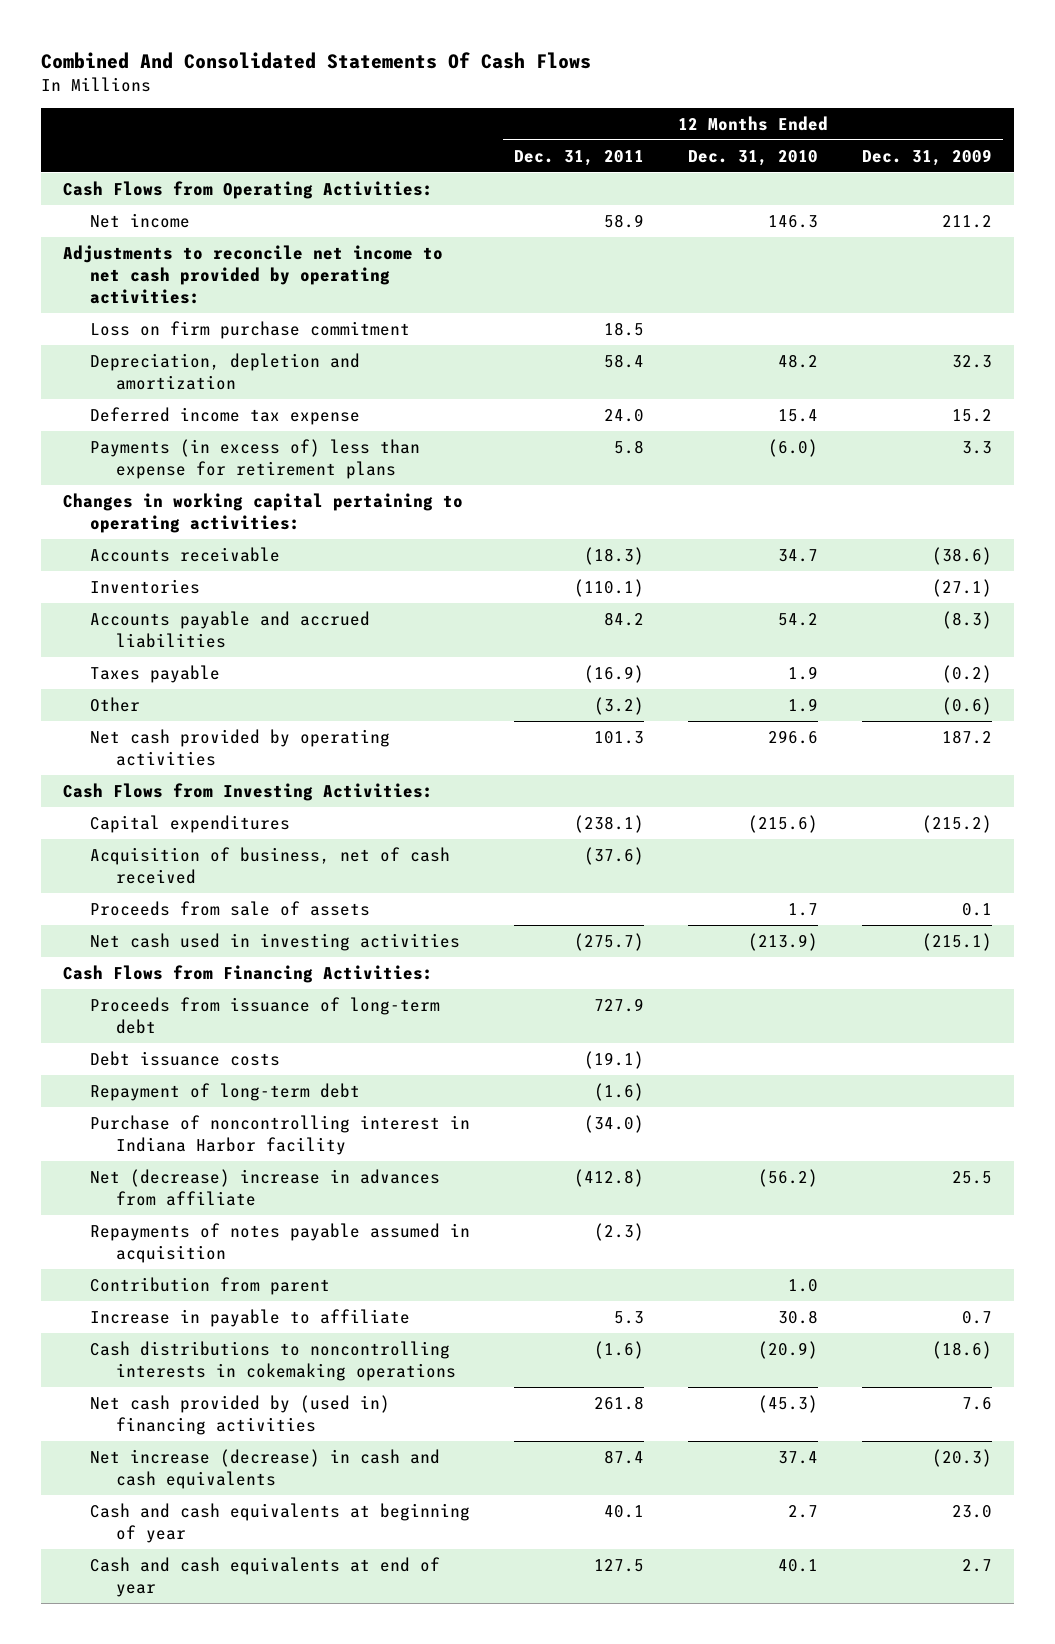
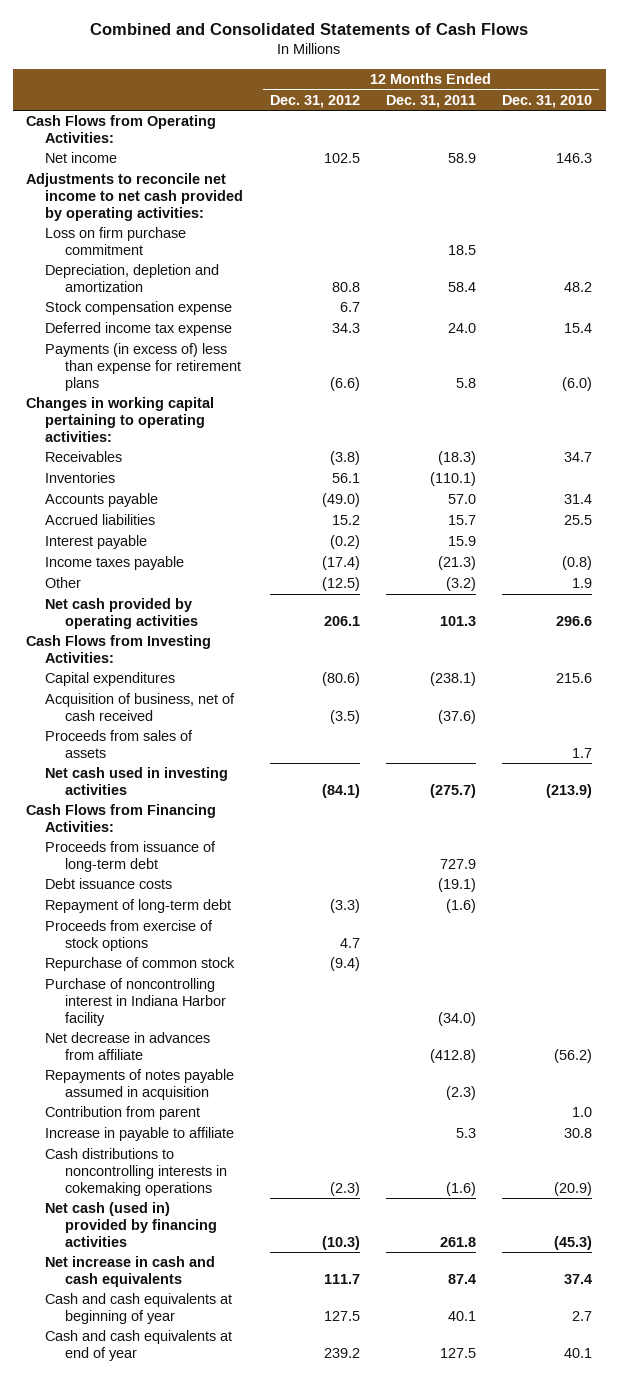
[41,51,592,69] Combined And Consolidated Statements Of Cash Flows -> [90,22,529,35] Combined and Consolidated Statements of Cash Flows
[861,148,992,166] Dec. 31, 2009 -> none
none -> [269,94,360,108] Dec. 31, 2012
none -> [45,301,233,316] Stock compensation expense
[89,547,280,563] Accounts receivable -> [45,451,123,463] Receivables
[89,611,370,648] Accounts payable and accrued liabilities -> [45,493,159,508] Accounts payable
[603,612,644,627] 84.2 -> [448,494,477,505] 57.0
[777,613,818,627] 54.2 -> [564,494,593,505] 31.4
none -> [45,514,156,526] Accrued liabilities
none -> [45,535,148,550] Interest payable
[89,665,220,684] Taxes payable -> [45,556,185,571] Income taxes payable
[583,665,644,684] (16.9) -> [438,556,477,571] (21.3)
[787,666,818,681] 1.9 -> [562,556,593,571] (0.8)
[747,815,818,834] (215.6) -> [556,673,593,684] 215.6
[89,901,370,917] Proceeds from sale of assets -> [45,730,194,758] Proceeds from sales of assets
none -> [45,920,214,951] Proceeds from exercise of stock options
none -> [45,957,236,972] Repurchase of common stock
[89,1169,440,1206] Net (decrease) increase in advances from affiliate -> [45,1032,211,1060] Net decrease in advances from affiliate
[89,1395,390,1435] Net cash provided by (used in) financing activities -> [45,1202,217,1247] Net cash (used in) provided by financing activities
[89,1449,440,1489] Net increase (decrease) in cash and cash equivalents -> [45,1256,216,1287] Net increase in cash and cash equivalents

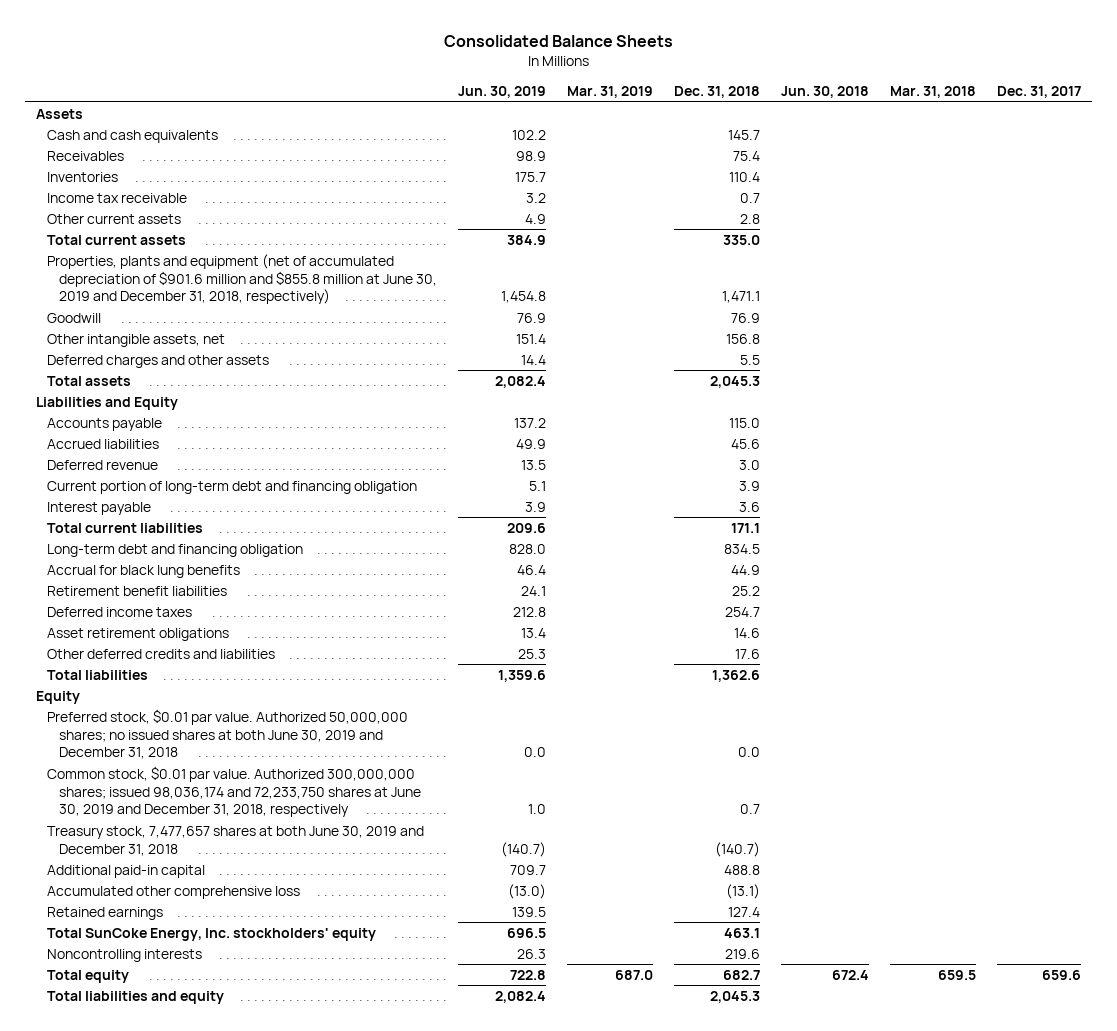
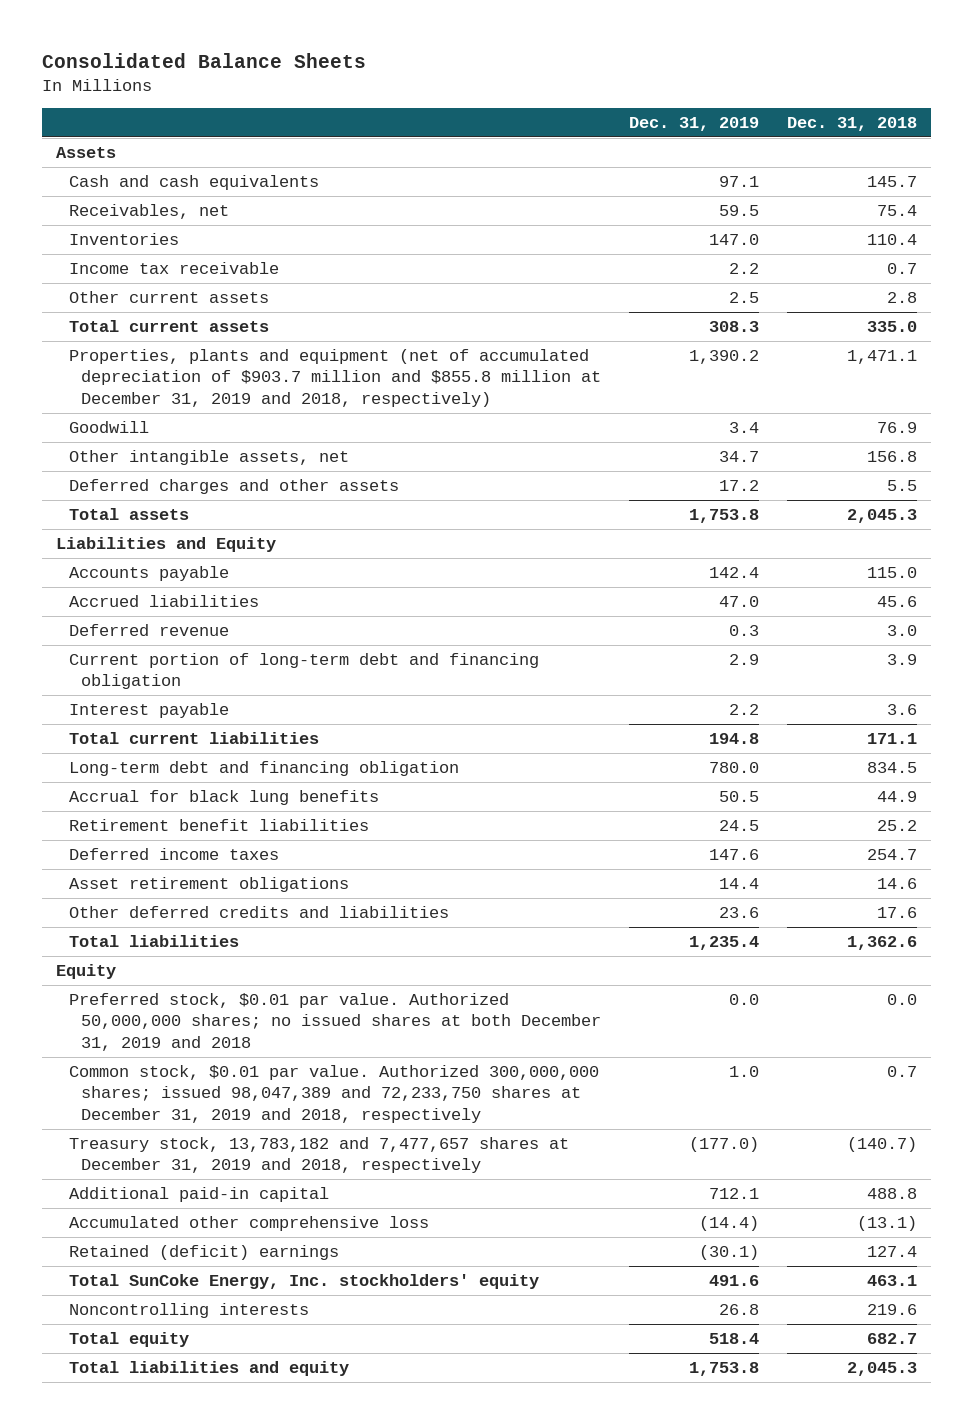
[457,85,546,98] Jun. 30, 2019 -> none
[567,85,654,98] Mar. 31, 2019 -> none
[781,85,870,98] Jun. 30, 2018 -> none
[890,85,977,98] Mar. 31, 2018 -> none
[997,85,1082,98] Dec. 31, 2017 -> none
none -> [629,116,760,131] Dec. 31, 2019
[47,150,125,161] Receivables -> [68,203,229,219] Receivables, net
[47,253,437,305] Properties, plants and equipment (net of accumulated depreciation of $901.6 million and $855.8 million at June 30, 2019 and December 31, 2018, respectively) -> [68,348,602,407] Properties, plants and equipment (net of accumulated depreciation of $903.7 million and $855.8 million at December 31, 2019 and 2018, respectively)
[47,708,409,760] Preferred stock, $0.01 par value. Authorized 50,000,000 shares; no issued shares at both June 30, 2019 and December 31, 2018 -> [68,992,602,1051] Preferred stock, $0.01 par value. Authorized 50,000,000 shares; no issued shares at both December 31, 2019 and 2018
[47,765,421,818] Common stock, $0.01 par value. Authorized 300,000,000 shares; issued 98,036,174 and 72,233,750 shares at June 30, 2019 and December 31, 2018, respectively -> [68,1064,599,1123] Common stock, $0.01 par value. Authorized 300,000,000 shares; issued 98,047,389 and 72,233,750 shares at December 31, 2019 and 2018, respectively
[47,825,425,856] Treasury stock, 7,477,657 shares at both June 30, 2019 and December 31, 2018 -> [68,1136,569,1174] Treasury stock, 13,783,182 and 7,477,657 shares at December 31, 2019 and 2018, respectively
[47,906,164,920] Retained earnings -> [68,1244,339,1260] Retained (deficit) earnings

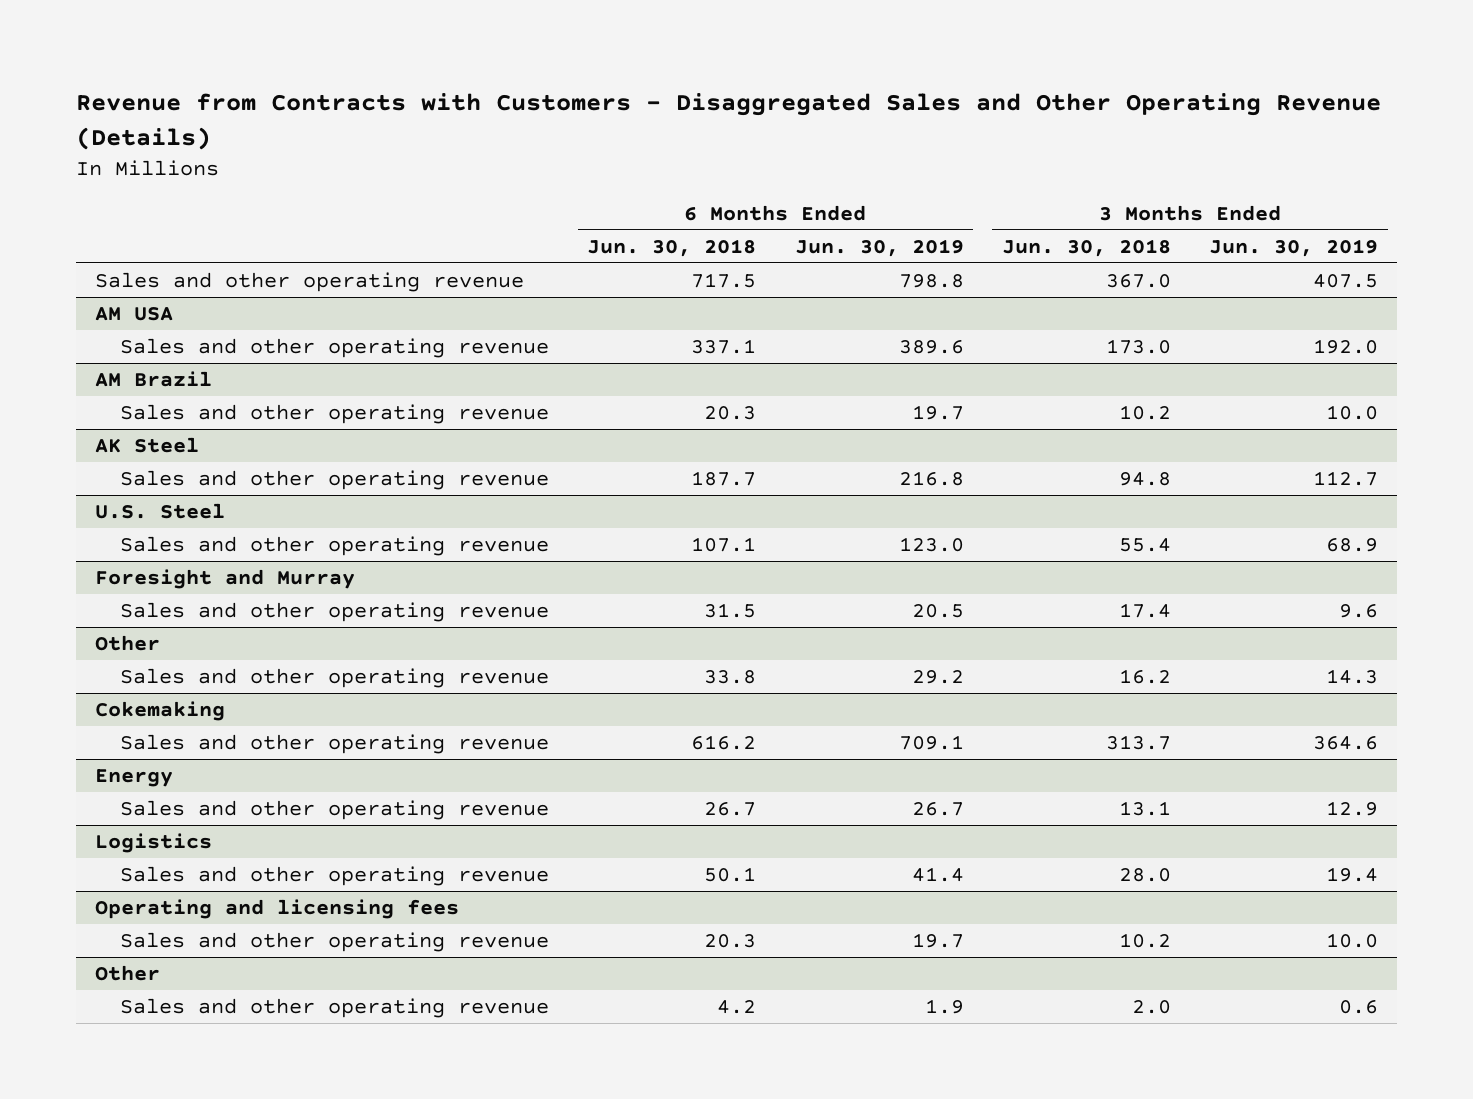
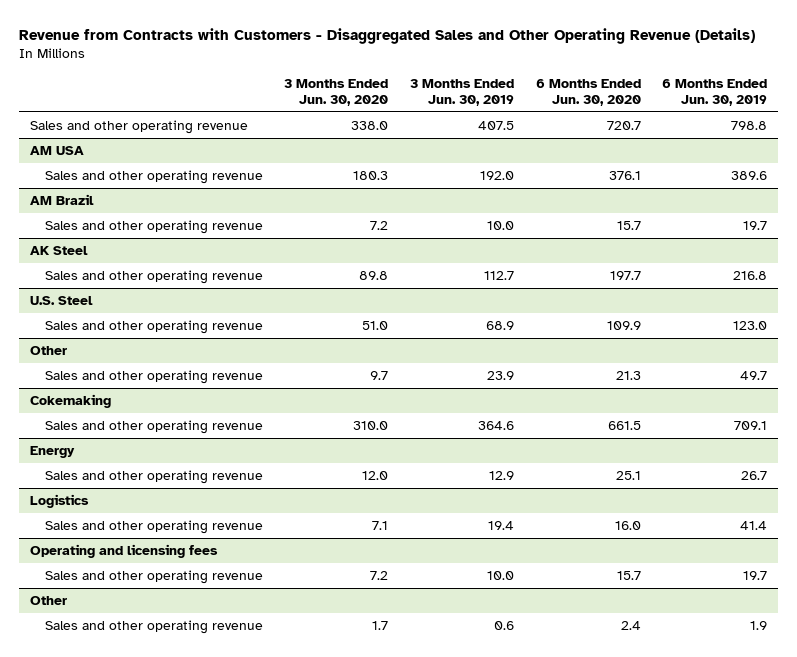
[587,238,757,257] Jun. 30, 2018 -> none
[1001,238,1171,257] Jun. 30, 2018 -> none
none -> [284,78,389,106] 3 Months Ended Jun. 30, 2020
none -> [535,78,641,106] 6 Months Ended Jun. 30, 2020
[95,568,356,589] Foresight and Murray -> none
[119,601,549,622] Sales and other operating revenue -> none
[911,669,964,684] 29.2 -> [740,371,768,381] 49.7
[1326,668,1379,684] 14.3 -> [487,371,515,381] 23.9

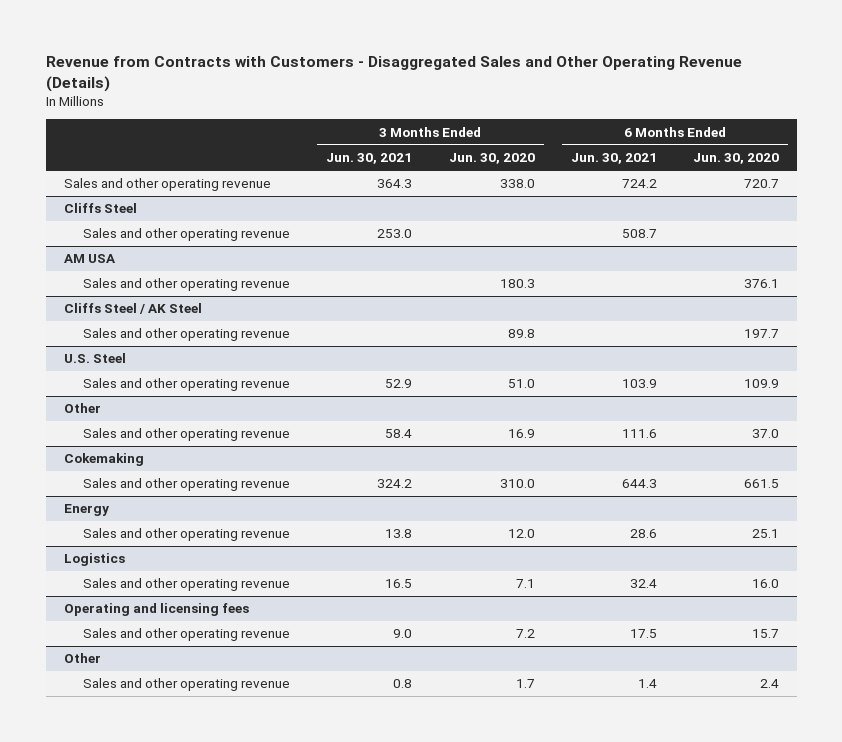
[410,78,515,106] 3 Months Ended Jun. 30, 2019 -> none
[662,78,768,106] 6 Months Ended Jun. 30, 2019 -> none
none -> [326,153,413,165] Jun. 30, 2021
none -> [570,153,657,165] Jun. 30, 2021
none -> [63,203,137,214] Cliffs Steel
none -> [83,228,291,242] Sales and other operating revenue
[30,194,95,206] AM Brazil -> none
[44,220,263,235] Sales and other operating revenue -> none
[30,246,89,256] AK Steel -> [63,303,202,315] Cliffs Steel / AK Steel
[370,371,389,381] 9.7 -> [507,429,535,439] 16.9
[615,371,641,381] 21.3 -> [751,429,779,439] 37.0

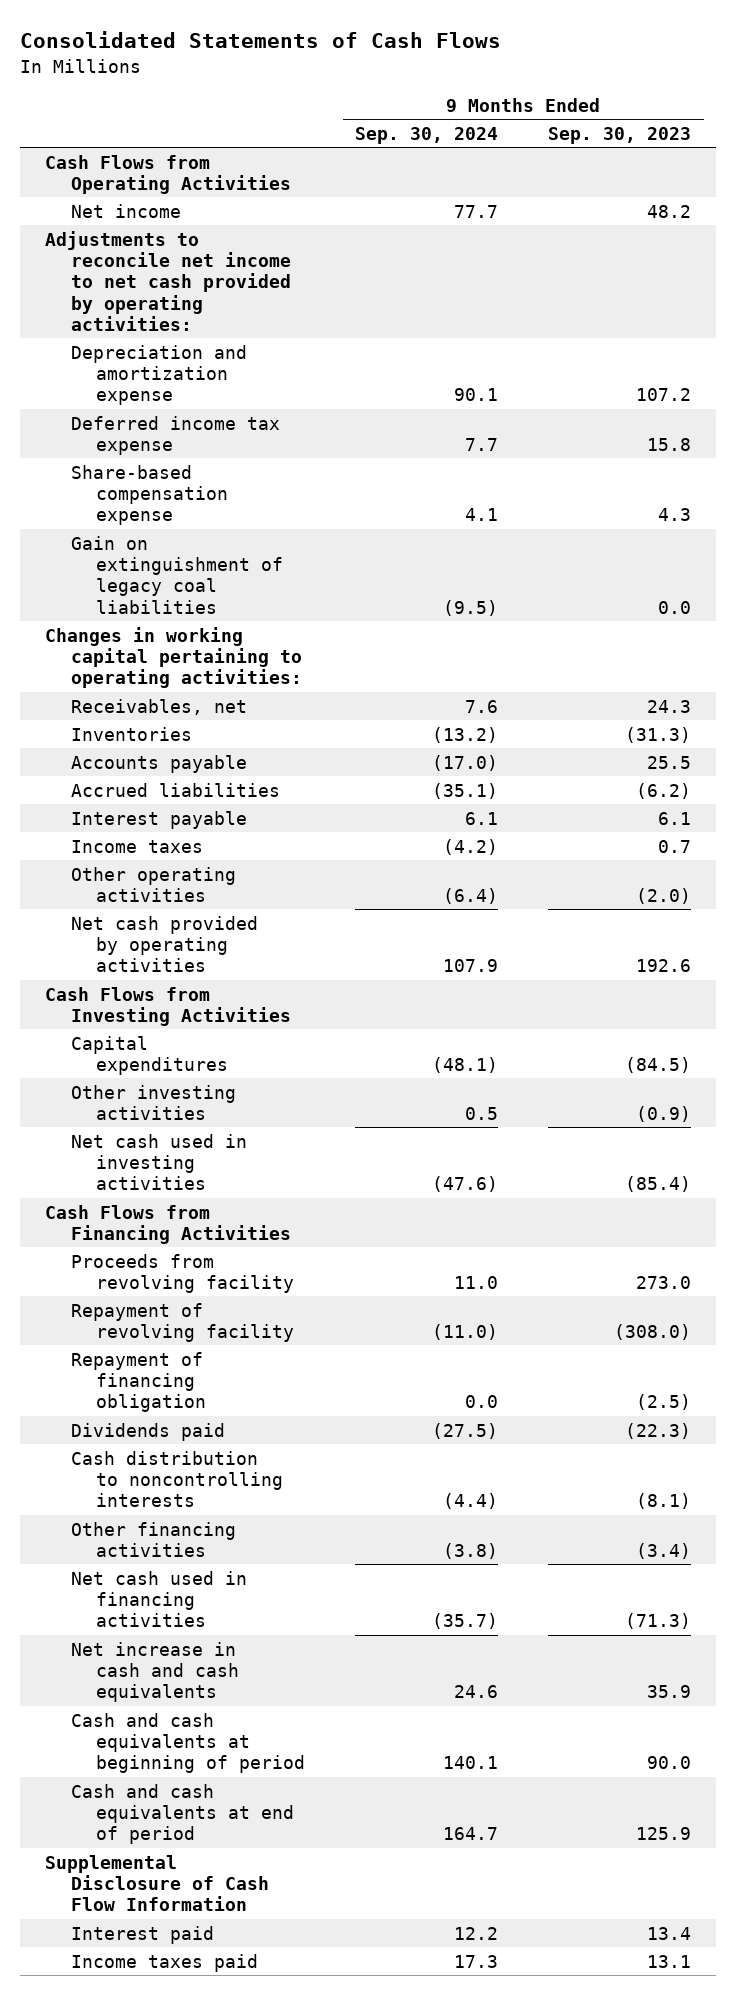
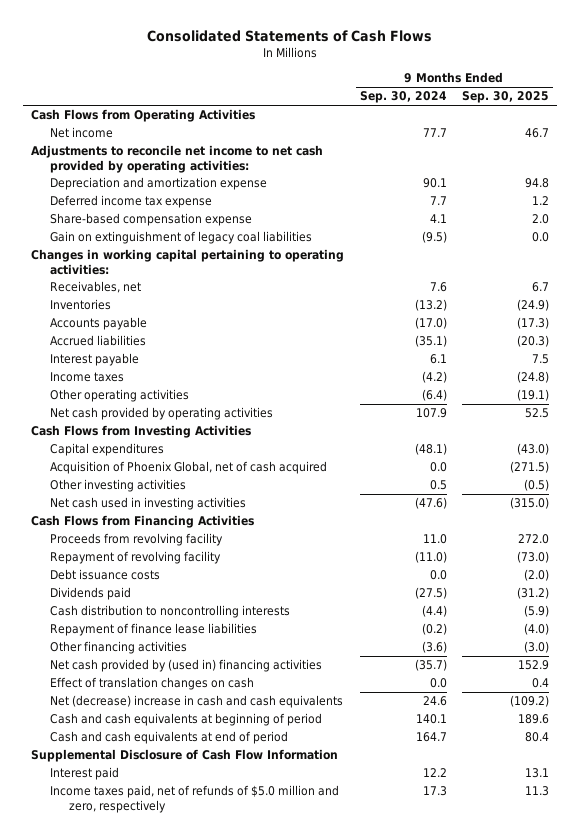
[548,126,692,144] Sep. 30, 2023 -> none
none -> [462,91,550,104] Sep. 30, 2025
none -> [49,461,327,475] Acquisition of Phoenix Global, net of cash acquired
[70,1351,207,1413] Repayment of financing obligation -> none
none -> [49,569,160,581] Debt issuance costs
none -> [49,623,257,637] Repayment of finance lease liabilities
[443,1542,499,1559] (3.8) -> [421,641,447,654] (3.6)
[70,1570,247,1628] Net cash used in financing activities -> [49,659,322,673] Net cash provided by (used in) financing activities
none -> [49,677,254,691] Effect of translation changes on cash
[70,1641,240,1703] Net increase in cash and cash equivalents -> [49,695,343,709] Net (decrease) increase in cash and cash equivalents
[70,1953,258,1972] Income taxes paid -> [49,785,339,813] Income taxes paid, net of refunds of $5.0 million and zero, respectively

